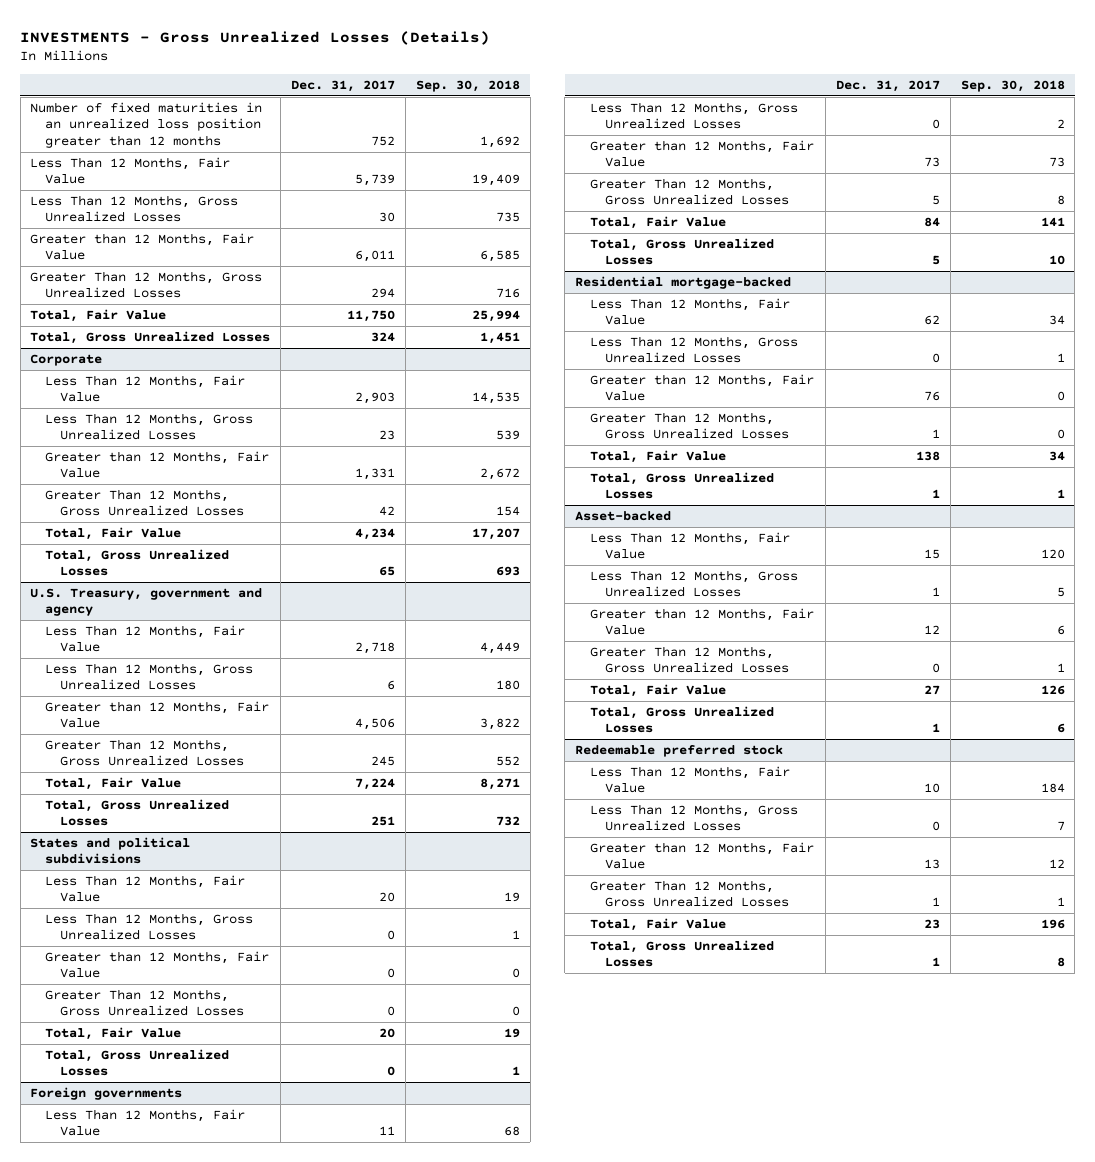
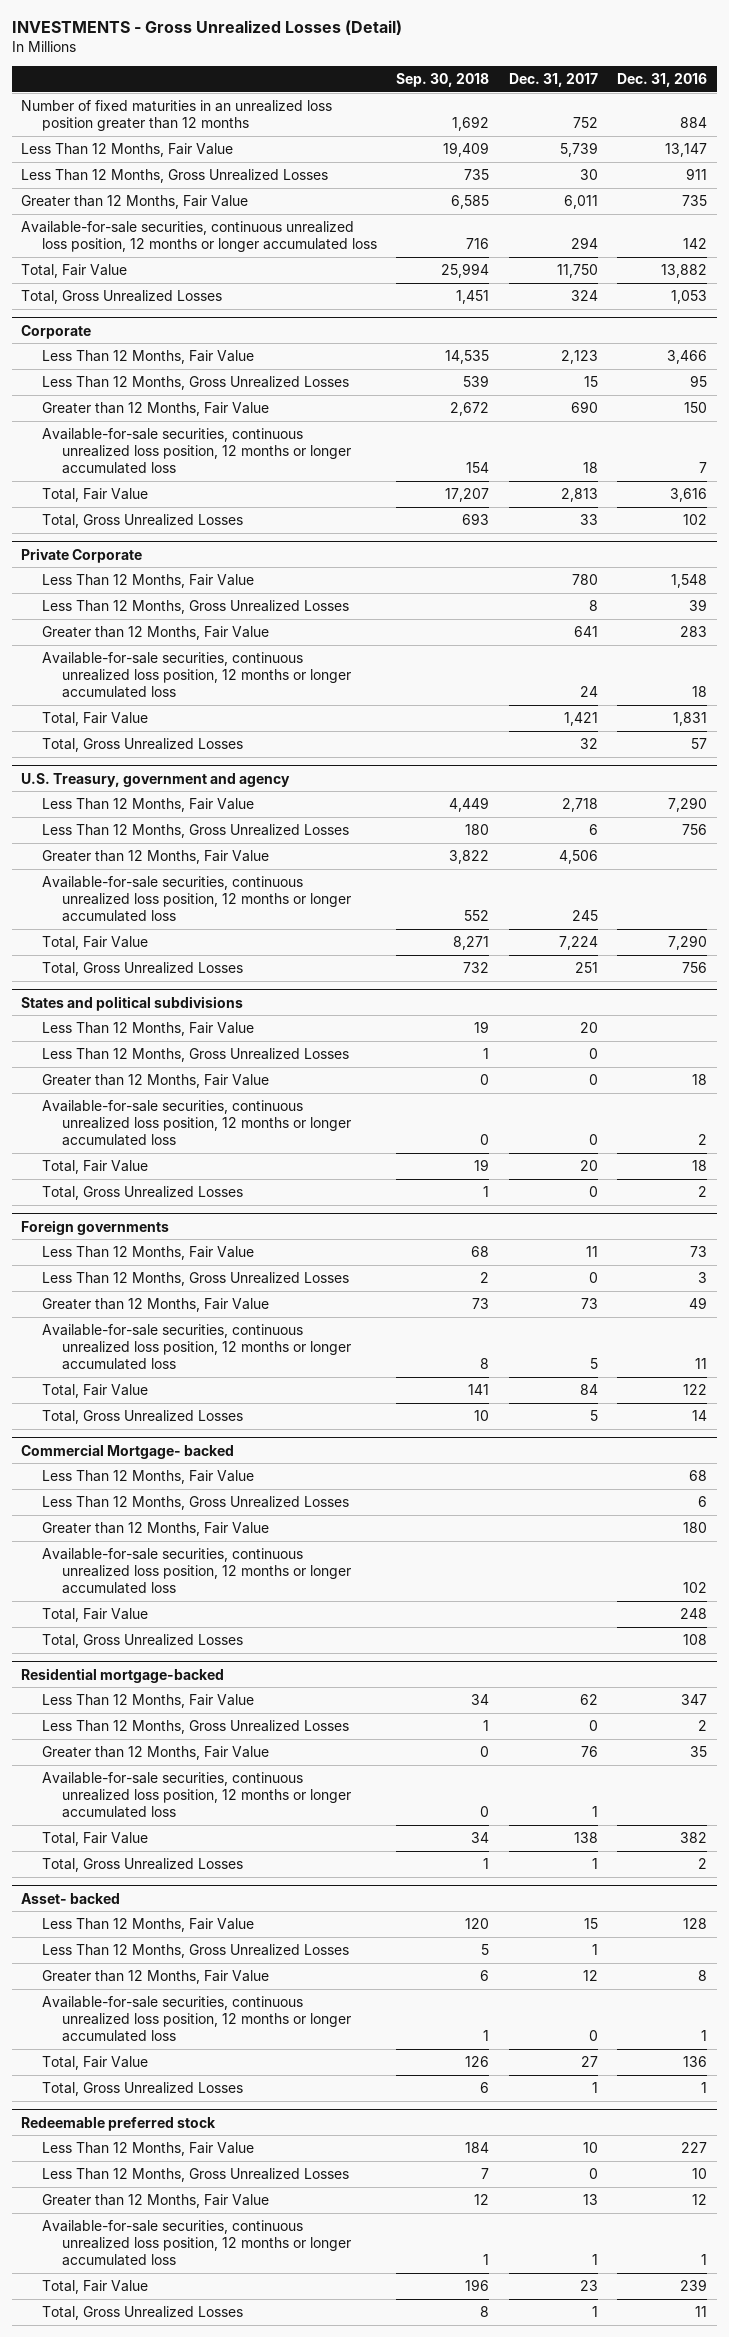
[20,30,491,45] INVESTMENTS - Gross Unrealized Losses (Details) -> [11,20,402,36] INVESTMENTS - Gross Unrealized Losses (Detail)
none -> [617,73,708,88] Dec. 31, 2016
[30,270,263,299] Greater Than 12 Months, Gross Unrealized Losses -> [21,220,377,253] Available-for-sale securities, continuous unrealized loss position, 12 months or longer accumulated loss
[355,392,396,405] 2,903 -> [560,349,598,364] 2,123
[379,430,396,441] 23 -> [583,375,598,387] 15
[355,468,396,481] 1,331 -> [570,400,598,413] 690
[45,488,245,517] Greater Than 12 Months, Gross Unrealized Losses -> [41,427,351,475] Available-for-sale securities, continuous unrealized loss position, 12 months or longer accumulated loss
[379,506,396,517] 42 -> [582,462,598,474] 18
[355,527,396,540] 4,234 -> [560,487,598,502] 2,813
[379,566,396,577] 65 -> [579,513,598,525] 33
none -> [21,547,143,563] Private Corporate
none -> [41,573,254,588] Less Than 12 Months, Fair Value
none -> [41,599,349,614] Less Than 12 Months, Gross Unrealized Losses
none -> [41,625,269,640] Greater than 12 Months, Fair Value
none -> [41,651,351,699] Available-for-sale securities, continuous unrealized loss position, 12 months or longer accumulated loss
none -> [41,711,148,726] Total, Fair Value
none -> [41,737,243,752] Total, Gross Unrealized Losses
[45,738,245,767] Greater Than 12 Months, Gross Unrealized Losses -> [41,875,351,923] Available-for-sale securities, continuous unrealized loss position, 12 months or longer accumulated loss
[45,988,245,1017] Greater Than 12 Months, Gross Unrealized Losses -> [41,1099,351,1147] Available-for-sale securities, continuous unrealized loss position, 12 months or longer accumulated loss
[590,177,790,206] Greater Than 12 Months, Gross Unrealized Losses -> [41,1323,351,1371] Available-for-sale securities, continuous unrealized loss position, 12 months or longer accumulated loss
none -> [21,1443,235,1459] Commercial Mortgage- backed
none -> [41,1469,254,1484] Less Than 12 Months, Fair Value
none -> [41,1495,349,1510] Less Than 12 Months, Gross Unrealized Losses
none -> [41,1521,269,1536] Greater than 12 Months, Fair Value
none -> [41,1547,351,1595] Available-for-sale securities, continuous unrealized loss position, 12 months or longer accumulated loss
none -> [41,1607,148,1622] Total, Fair Value
none -> [41,1633,243,1648] Total, Gross Unrealized Losses
[590,411,790,440] Greater Than 12 Months, Gross Unrealized Losses -> [41,1771,351,1819] Available-for-sale securities, continuous unrealized loss position, 12 months or longer accumulated loss
[575,510,672,521] Asset-backed -> [21,1892,121,1904] Asset- backed
[590,645,790,674] Greater Than 12 Months, Gross Unrealized Losses -> [41,1995,351,2043] Available-for-sale securities, continuous unrealized loss position, 12 months or longer accumulated loss
[590,879,790,908] Greater Than 12 Months, Gross Unrealized Losses -> [41,2219,351,2267] Available-for-sale securities, continuous unrealized loss position, 12 months or longer accumulated loss

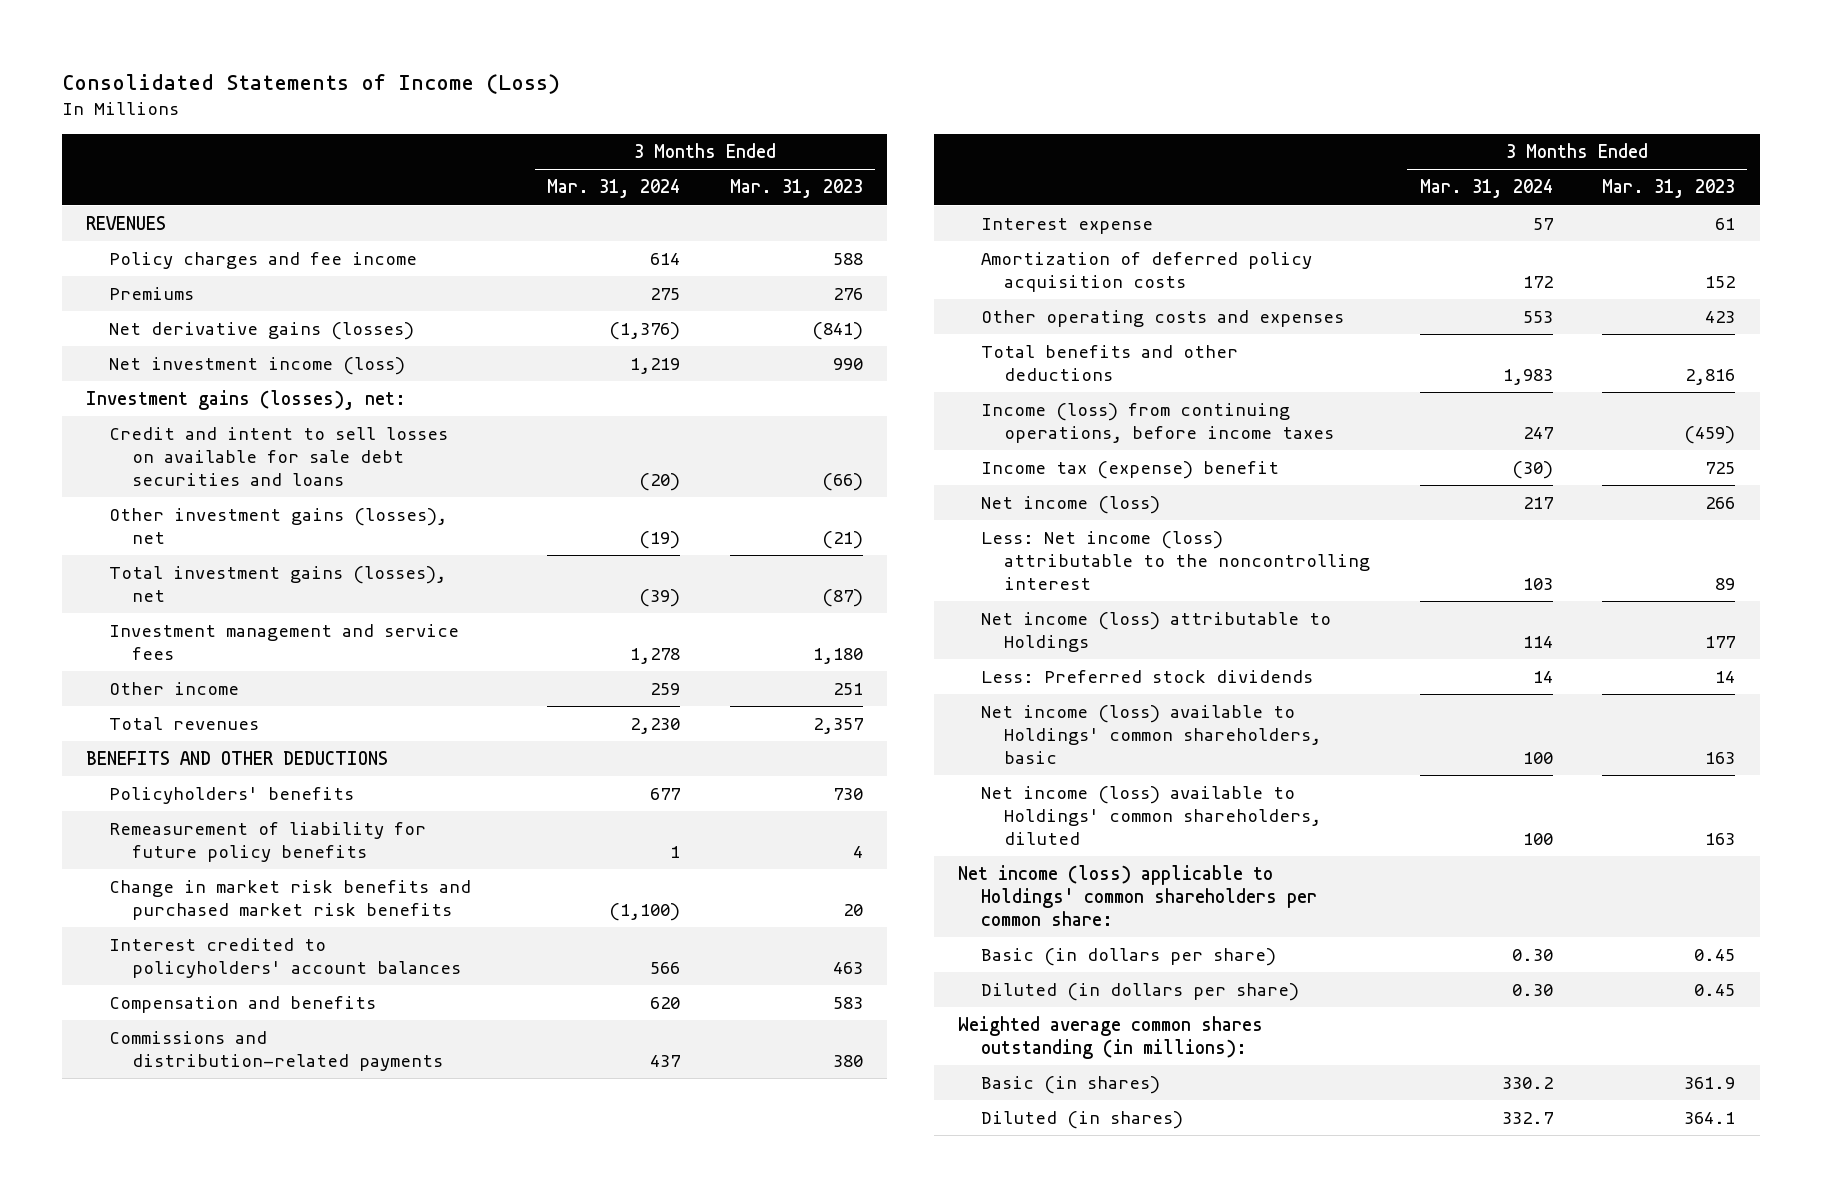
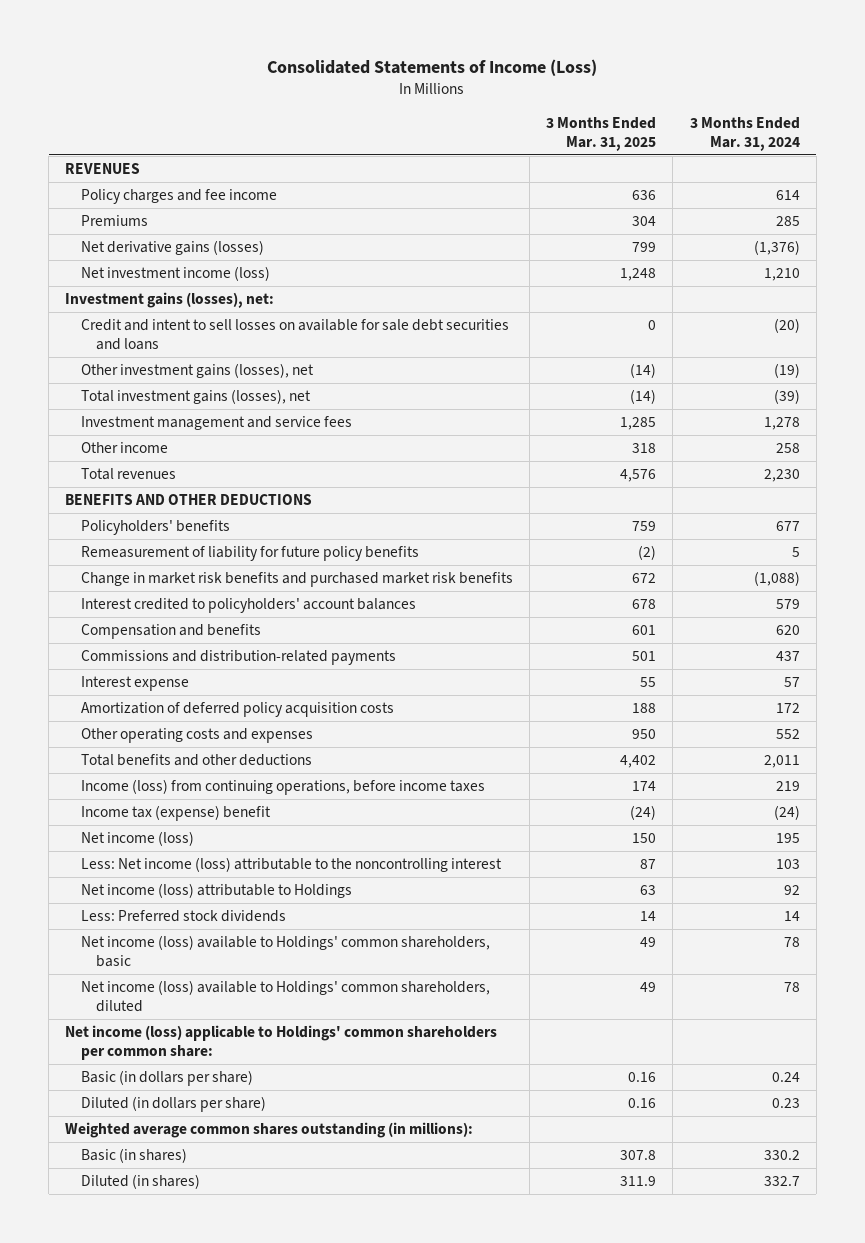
[729,179,863,199] Mar. 31, 2023 -> none
none -> [546,117,657,151] 3 Months Ended Mar. 31, 2025
[650,288,681,301] 275 -> [775,216,800,227] 285
[630,358,681,375] 1,219 -> [763,268,800,282] 1,210
[650,683,681,696] 259 -> [775,443,800,454] 258
[670,845,681,858] 1 -> [791,547,800,558] 5
[609,902,681,921] (1,100) -> [753,571,800,587] (1,088)
[650,961,681,974] 566 -> [775,599,800,610] 579
[1522,311,1553,324] 553 -> [775,729,800,740] 552
[1502,368,1553,385] 1,983 -> [763,755,800,769] 2,011
[1522,426,1553,439] 247 -> [775,781,800,792] 219
[1511,461,1553,480] (30) -> [773,805,800,821] (24)
[1522,497,1553,510] 217 -> [775,833,800,844] 195
[1522,635,1553,648] 114 -> [783,885,800,896] 92
[1522,751,1553,764] 100 -> [783,937,800,948] 78
[1522,832,1553,845] 100 -> [783,982,800,993] 78
[1511,949,1553,962] 0.30 -> [771,1072,800,1083] 0.24
[1511,984,1553,997] 0.30 -> [771,1098,800,1109] 0.23

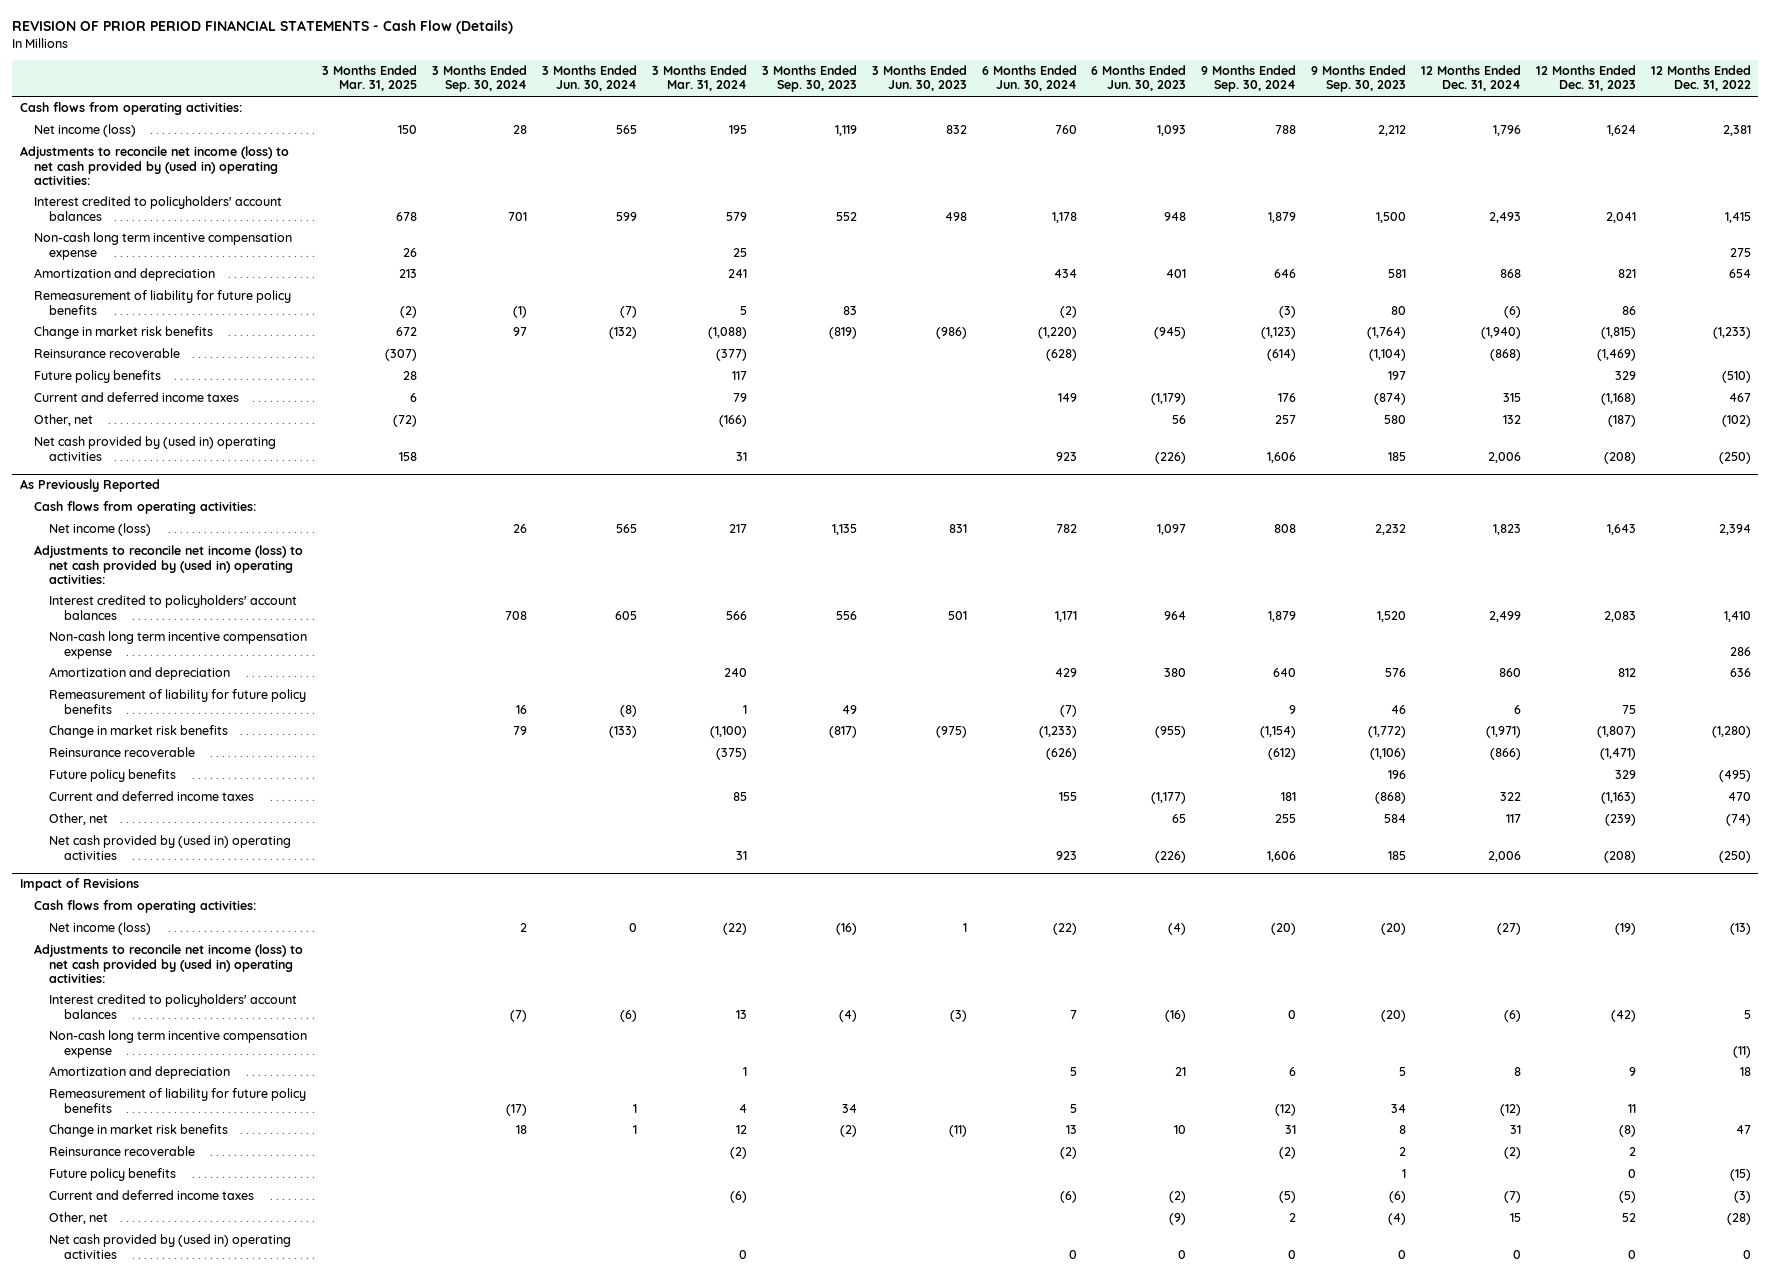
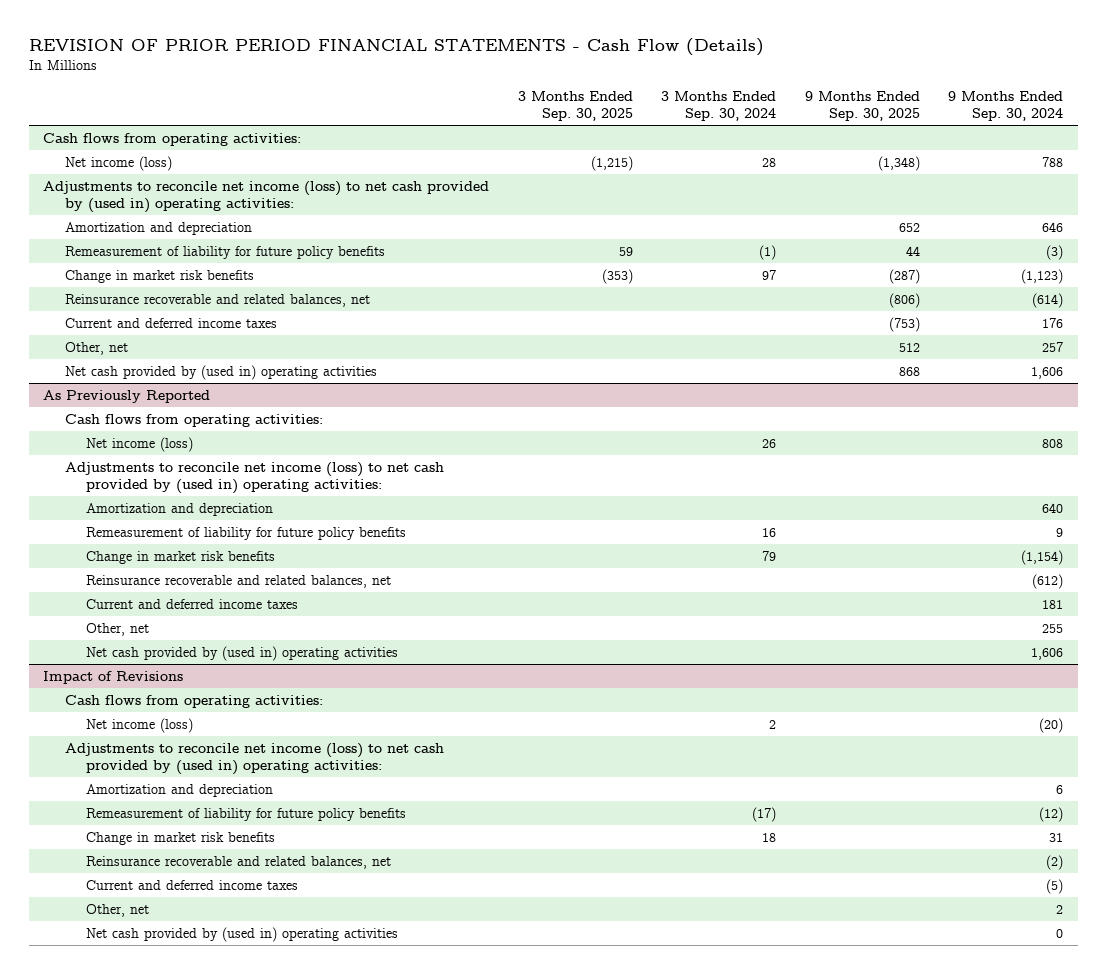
[322,65,418,92] 3 Months Ended Mar. 31, 2025 -> none
[542,65,638,92] 3 Months Ended Jun. 30, 2024 -> none
[651,65,747,92] 3 Months Ended Mar. 31, 2024 -> none
[761,65,857,93] 3 Months Ended Sep. 30, 2023 -> none
[871,65,967,92] 3 Months Ended Jun. 30, 2023 -> none
[981,65,1077,92] 6 Months Ended Jun. 30, 2024 -> none
[1091,65,1187,92] 6 Months Ended Jun. 30, 2023 -> none
[1311,65,1407,93] 9 Months Ended Sep. 30, 2023 -> none
[1421,65,1522,92] 12 Months Ended Dec. 31, 2024 -> none
[1535,65,1636,92] 12 Months Ended Dec. 31, 2023 -> none
[1650,65,1751,92] 12 Months Ended Dec. 31, 2022 -> none
none -> [517,90,633,122] 3 Months Ended Sep. 30, 2025
none -> [804,90,920,122] 9 Months Ended Sep. 30, 2025
[34,196,283,221] Interest credited to policyholders' account balances -> none
[34,232,293,260] Non-cash long term incentive compensation expense -> none
[34,370,162,384] Future policy benefits -> none
[34,348,181,359] Reinsurance recoverable -> [64,293,370,307] Reinsurance recoverable and related balances, net
[49,595,298,620] Interest credited to policyholders' account balances -> none
[49,631,308,659] Non-cash long term incentive compensation expense -> none
[49,769,177,783] Future policy benefits -> none
[49,747,196,758] Reinsurance recoverable -> [86,574,392,588] Reinsurance recoverable and related balances, net
[49,994,298,1019] Interest credited to policyholders' account balances -> none
[49,1030,308,1058] Non-cash long term incentive compensation expense -> none
[49,1168,177,1182] Future policy benefits -> none
[49,1146,196,1157] Reinsurance recoverable -> [86,855,392,869] Reinsurance recoverable and related balances, net

